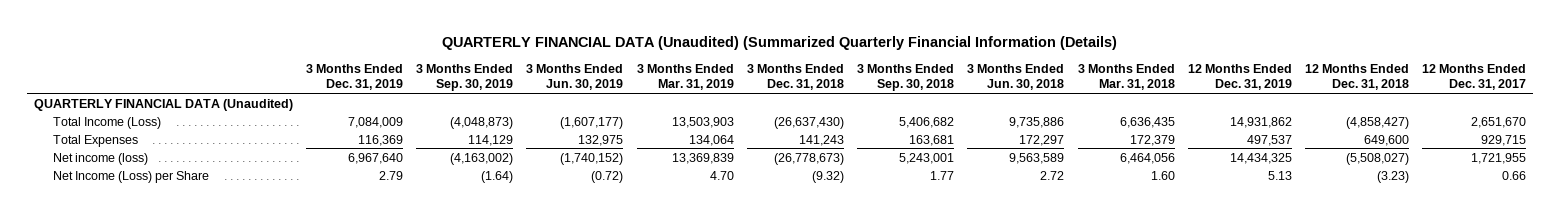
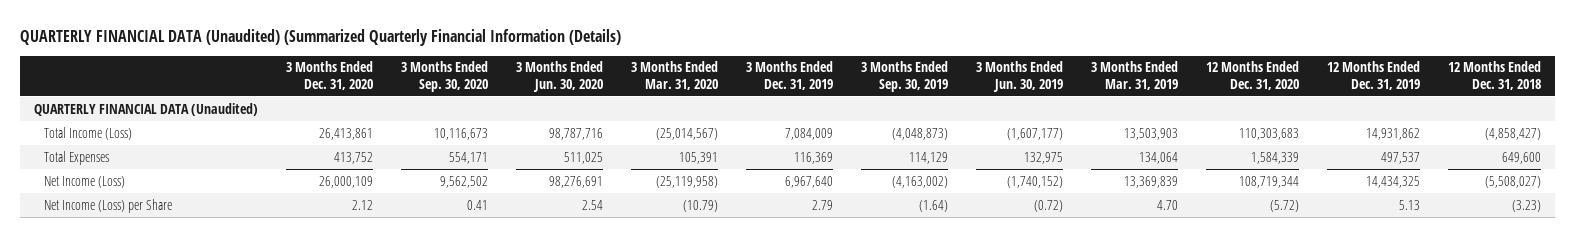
[746,64,844,91] 3 Months Ended Dec. 31, 2018 -> none
[857,64,955,92] 3 Months Ended Sep. 30, 2018 -> none
[967,64,1065,91] 3 Months Ended Jun. 30, 2018 -> none
[1077,64,1175,91] 3 Months Ended Mar. 31, 2018 -> none
[1422,64,1527,91] 12 Months Ended Dec. 31, 2017 -> none
none -> [286,61,374,90] 3 Months Ended Dec. 31, 2020
none -> [401,61,489,92] 3 Months Ended Sep. 30, 2020
none -> [516,61,604,92] 3 Months Ended Jun. 30, 2020
none -> [631,61,719,90] 3 Months Ended Mar. 31, 2020
none -> [1206,61,1300,90] 12 Months Ended Dec. 31, 2020
[53,152,149,165] Net income (loss) -> [43,175,125,188] Net Income (Loss)

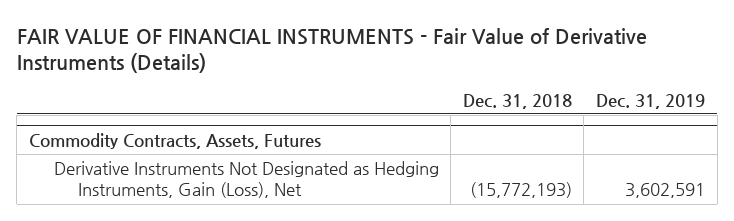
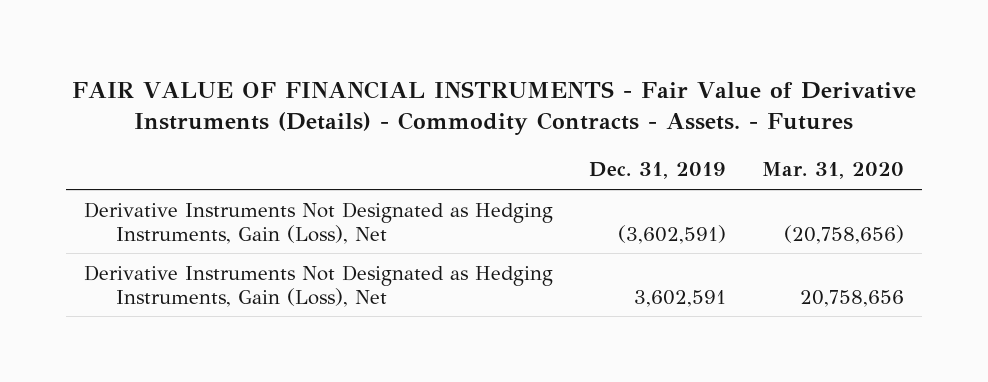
[16,27,647,73] FAIR VALUE OF FINANCIAL INSTRUMENTS - Fair Value of Derivative Instruments (Details) -> [71,80,916,136] FAIR VALUE OF FINANCIAL INSTRUMENTS - Fair Value of Derivative Instruments (Details) - Commodity Contracts - Assets. - Futures
[462,93,572,109] Dec. 31, 2018 -> none
none -> [761,162,904,180] Mar. 31, 2020
[28,132,321,149] Commodity Contracts, Assets, Futures -> none
none -> [83,201,553,244] Derivative Instruments Not Designated as Hedging Instruments, Gain (Loss), Net

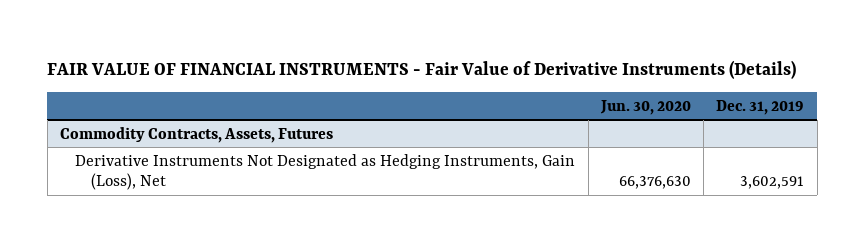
[71,80,916,136] FAIR VALUE OF FINANCIAL INSTRUMENTS - Fair Value of Derivative Instruments (Details) - Commodity Contracts - Assets. - Futures -> [47,59,797,79] FAIR VALUE OF FINANCIAL INSTRUMENTS - Fair Value of Derivative Instruments (Details)
[761,162,904,180] Mar. 31, 2020 -> none
none -> [599,99,691,115] Jun. 30, 2020
[83,201,553,244] Derivative Instruments Not Designated as Hedging Instruments, Gain (Loss), Net -> none
none -> [60,126,334,143] Commodity Contracts, Assets, Futures

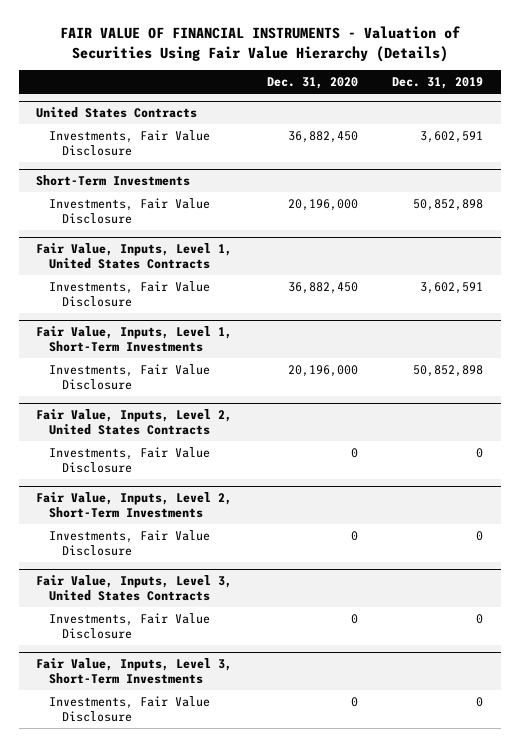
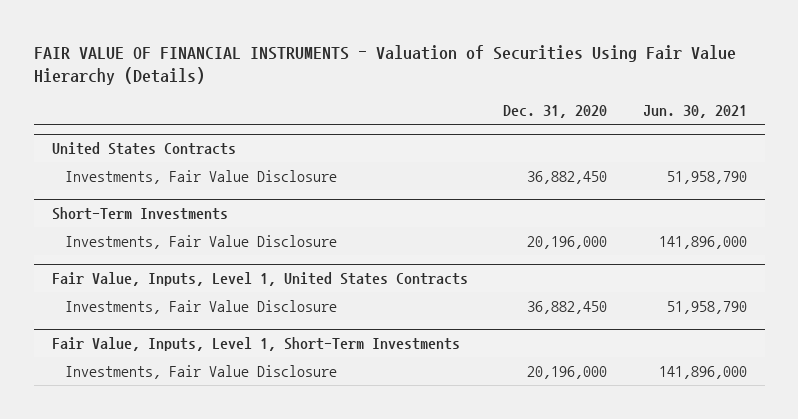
[392,77,484,90] Dec. 31, 2019 -> none
none -> [642,105,747,119] Jun. 30, 2021
[36,409,233,436] Fair Value, Inputs, Level 2, United States Contracts -> none
[49,446,211,473] Investments, Fair Value Disclosure -> none
[36,492,233,519] Fair Value, Inputs, Level 2, Short-Term Investments -> none
[49,529,211,556] Investments, Fair Value Disclosure -> none
[36,575,233,602] Fair Value, Inputs, Level 3, United States Contracts -> none
[49,612,211,639] Investments, Fair Value Disclosure -> none
[36,658,233,685] Fair Value, Inputs, Level 3, Short-Term Investments -> none
[49,695,211,722] Investments, Fair Value Disclosure -> none

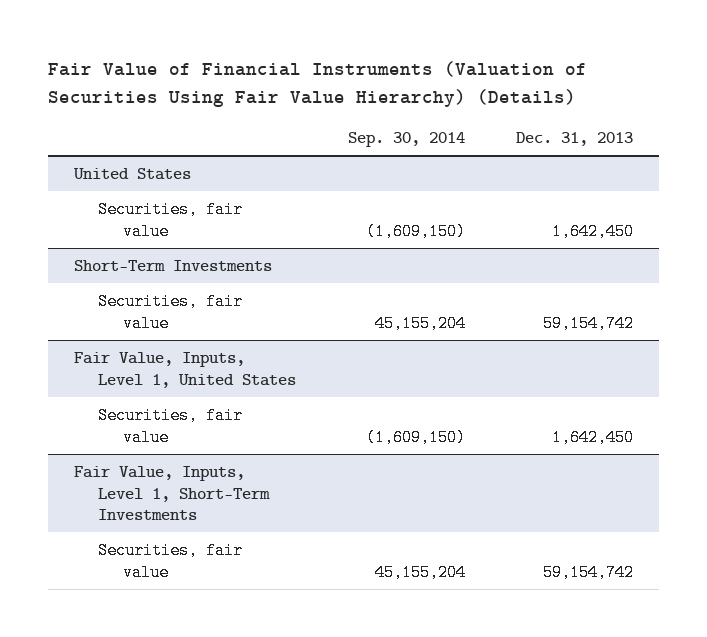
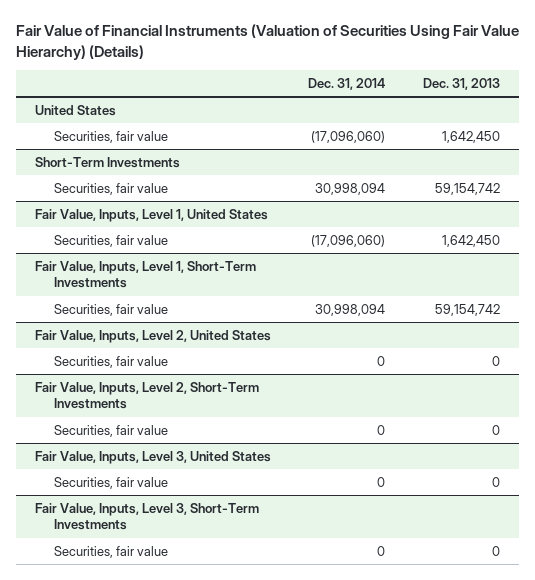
[347,131,465,147] Sep. 30, 2014 -> none
none -> [308,77,386,90] Dec. 31, 2014
none -> [34,329,271,343] Fair Value, Inputs, Level 2, United States
none -> [54,355,169,368] Securities, fair value
none -> [34,381,259,410] Fair Value, Inputs, Level 2, Short-Term Investments
none -> [54,424,169,437] Securities, fair value
none -> [34,450,271,464] Fair Value, Inputs, Level 3, United States
none -> [54,476,169,489] Securities, fair value
none -> [34,502,259,531] Fair Value, Inputs, Level 3, Short-Term Investments
none -> [54,545,169,558] Securities, fair value

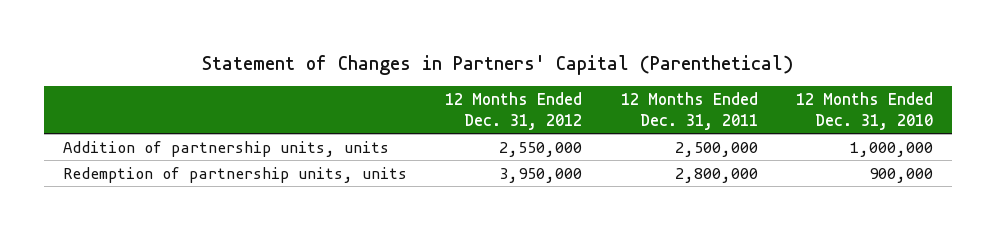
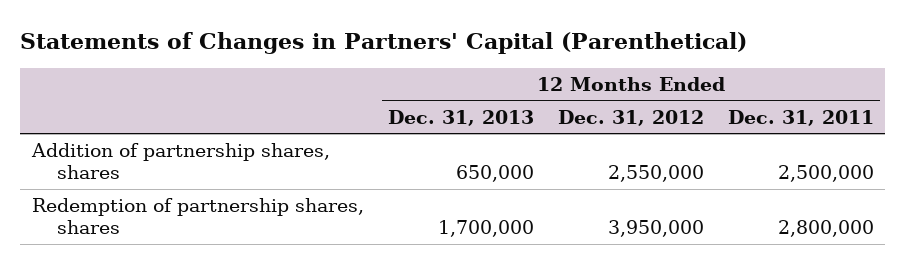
[201,54,793,75] Statement of Changes in Partners' Capital (Parenthetical) -> [20,32,748,55] Statements of Changes in Partners' Capital (Parenthetical)
[795,91,933,130] 12 Months Ended Dec. 31, 2010 -> none
none -> [387,109,534,126] Dec. 31, 2013
[63,140,390,157] Addition of partnership units, units -> [31,143,331,180] Addition of partnership shares, shares
[63,166,408,183] Redemption of partnership units, units -> [32,198,365,235] Redemption of partnership shares, shares

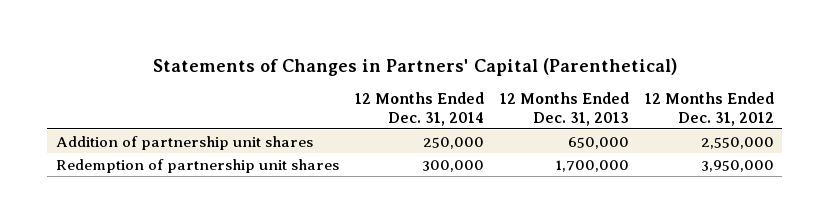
[727,109,874,126] Dec. 31, 2011 -> none
none -> [354,92,484,127] 12 Months Ended Dec. 31, 2014
[31,143,331,180] Addition of partnership shares, shares -> [55,135,313,150] Addition of partnership unit shares
[32,198,365,235] Redemption of partnership shares, shares -> [55,158,339,173] Redemption of partnership unit shares

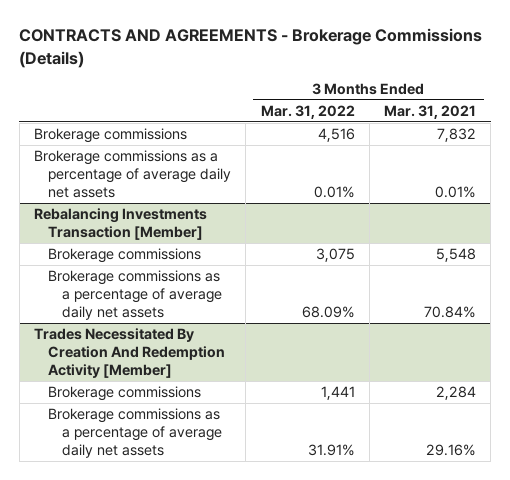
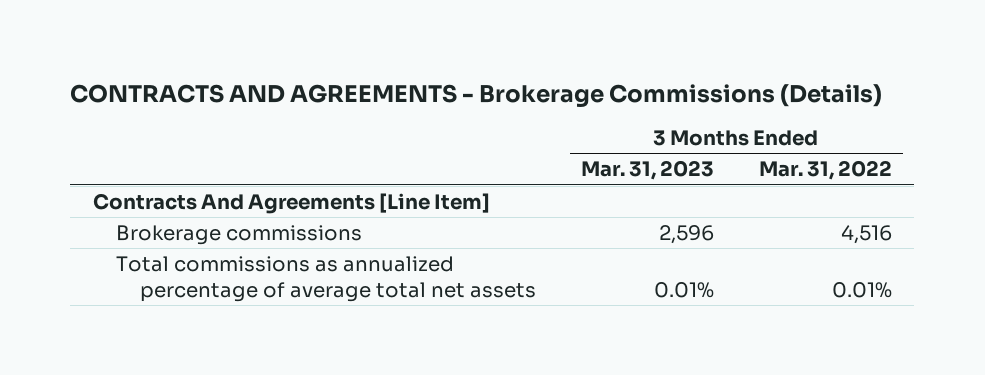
[384,104,477,119] Mar. 31, 2021 -> none
none -> [581,160,715,181] Mar. 31, 2023
none -> [92,193,490,215] Contracts And Agreements [Line Item]
[33,208,207,240] Rebalancing Investments Transaction [Member] -> none
[48,248,202,264] Brokerage commissions -> none
[48,270,223,320] Brokerage commissions as a percentage of average daily net assets -> none
[33,328,226,378] Trades Necessitated By Creation And Redemption Activity [Member] -> none
[48,386,202,402] Brokerage commissions -> none
[48,408,223,458] Brokerage commissions as a percentage of average daily net assets -> none
[33,150,232,198] Brokerage commissions as a percentage of average daily net assets -> [116,256,537,302] Total commissions as annualized percentage of average total net assets

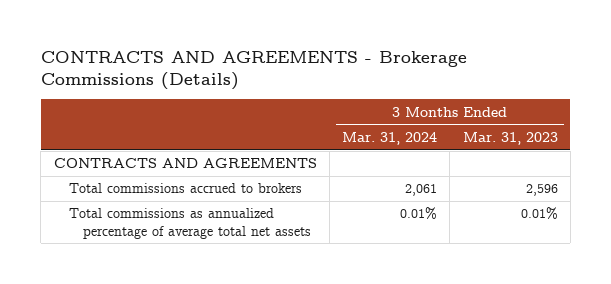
[758,160,892,181] Mar. 31, 2022 -> none
none -> [342,131,438,145] Mar. 31, 2024
[92,193,490,215] Contracts And Agreements [Line Item] -> [53,158,317,169] CONTRACTS AND AGREEMENTS
[116,225,363,246] Brokerage commissions -> [68,183,302,194] Total commissions accrued to brokers

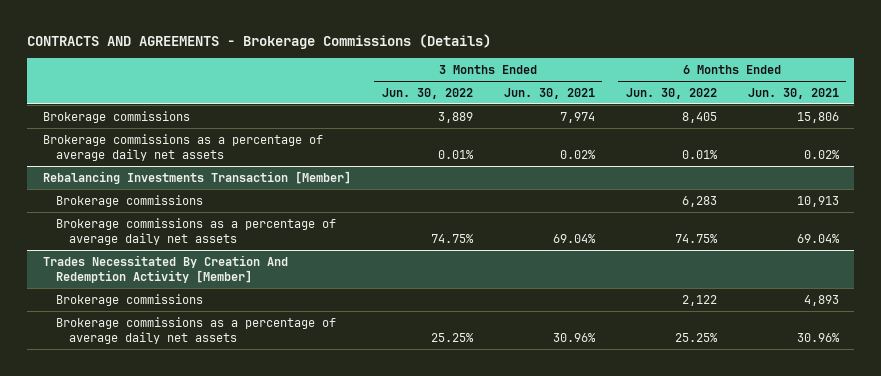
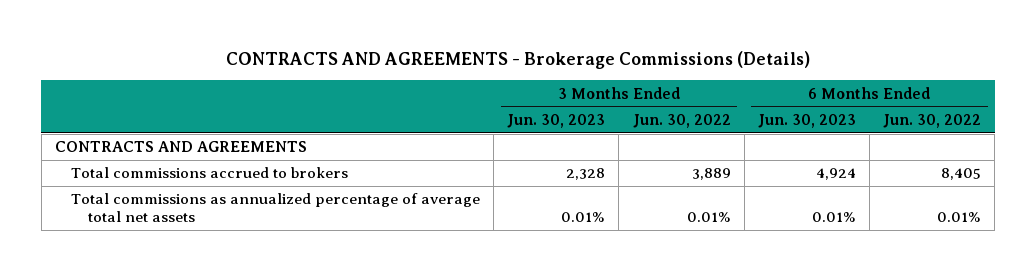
[503,87,595,99] Jun. 30, 2021 -> none
[747,87,839,99] Jun. 30, 2021 -> none
none -> [507,113,606,128] Jun. 30, 2023
none -> [757,113,856,128] Jun. 30, 2023
[42,170,351,184] Rebalancing Investments Transaction [Member] -> none
[55,194,203,207] Brokerage commissions -> none
[55,217,336,246] Brokerage commissions as a percentage of average daily net assets -> none
[42,254,288,284] Trades Necessitated By Creation And Redemption Activity [Member] -> none
[55,293,203,306] Brokerage commissions -> none
[55,316,336,345] Brokerage commissions as a percentage of average daily net assets -> none
none -> [54,141,307,153] CONTRACTS AND AGREEMENTS
[42,110,190,123] Brokerage commissions -> [71,167,349,179] Total commissions accrued to brokers
[42,133,323,162] Brokerage commissions as a percentage of average daily net assets -> [71,193,481,223] Total commissions as annualized percentage of average total net assets

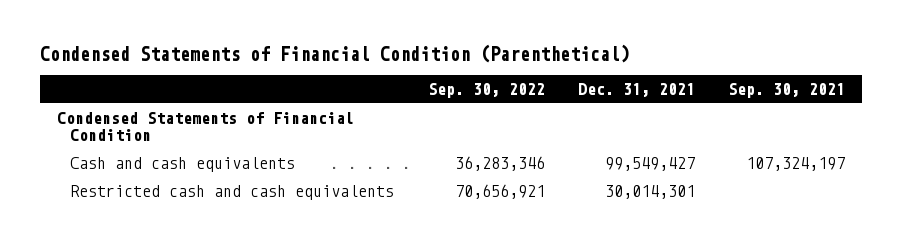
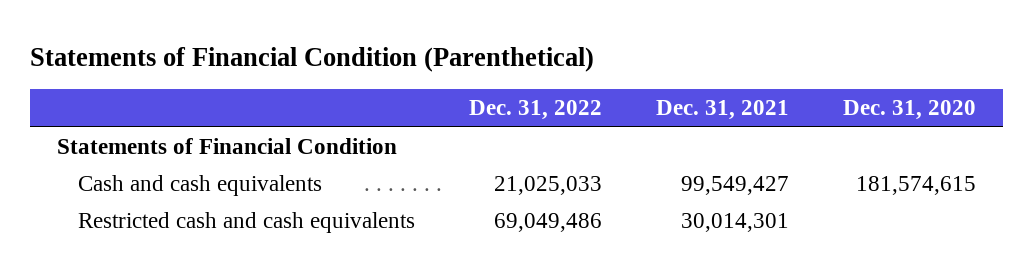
[40,44,631,64] Condensed Statements of Financial Condition (Parenthetical) -> [30,47,595,73] Statements of Financial Condition (Parenthetical)
[427,83,545,99] Sep. 30, 2022 -> none
[728,83,846,99] Sep. 30, 2021 -> none
none -> [468,100,602,121] Dec. 31, 2022
none -> [842,100,976,121] Dec. 31, 2020
[56,112,354,142] Condensed Statements of Financial Condition -> [57,138,398,155] Statements of Financial Condition

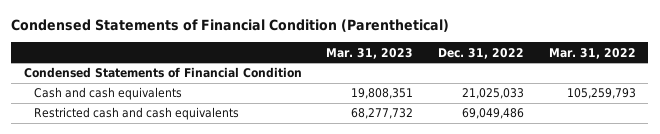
[30,47,595,73] Statements of Financial Condition (Parenthetical) -> [11,19,450,33] Condensed Statements of Financial Condition (Parenthetical)
[655,100,789,121] Dec. 31, 2021 -> none
[842,100,976,121] Dec. 31, 2020 -> none
none -> [326,47,414,59] Mar. 31, 2023
none -> [548,47,636,59] Mar. 31, 2022
[57,138,398,155] Statements of Financial Condition -> [23,67,302,79] Condensed Statements of Financial Condition

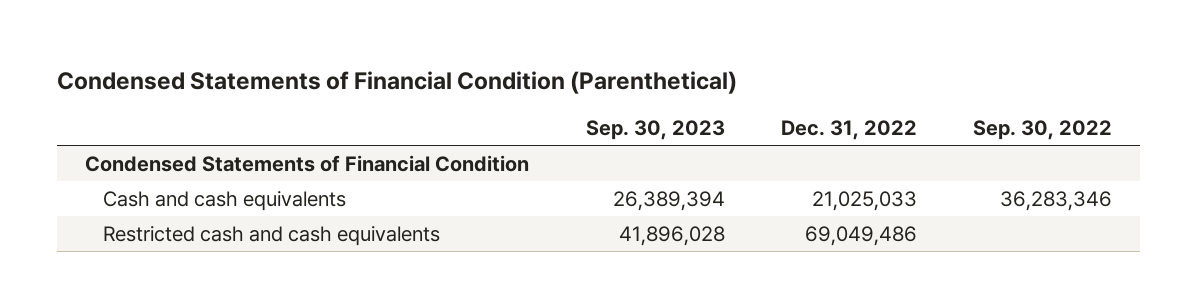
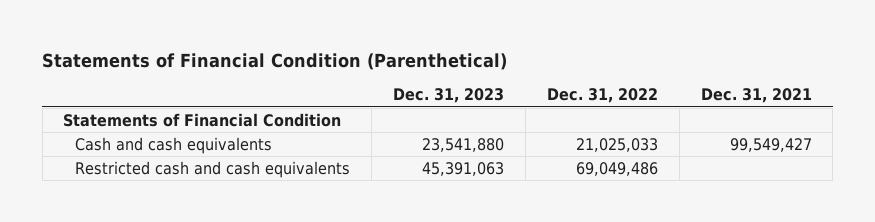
[57,71,738,95] Condensed Statements of Financial Condition (Parenthetical) -> [42,52,508,70] Statements of Financial Condition (Parenthetical)
[585,119,725,140] Sep. 30, 2023 -> none
[972,119,1112,140] Sep. 30, 2022 -> none
none -> [392,88,504,104] Dec. 31, 2023
none -> [700,88,812,104] Dec. 31, 2021
[85,154,530,172] Condensed Statements of Financial Condition -> [63,112,342,127] Statements of Financial Condition

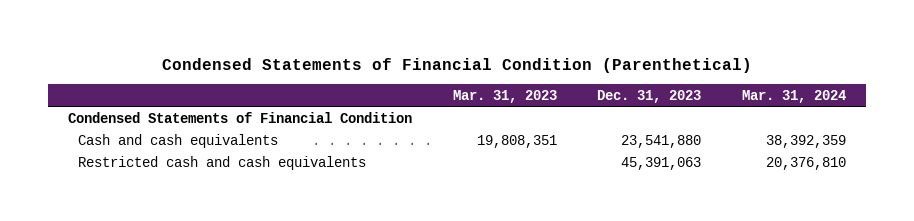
[42,52,508,70] Statements of Financial Condition (Parenthetical) -> [161,57,752,73] Condensed Statements of Financial Condition (Parenthetical)
[546,88,658,104] Dec. 31, 2022 -> none
[700,88,812,104] Dec. 31, 2021 -> none
none -> [452,89,557,103] Mar. 31, 2023
none -> [741,89,846,103] Mar. 31, 2024
[63,112,342,127] Statements of Financial Condition -> [68,111,413,123] Condensed Statements of Financial Condition

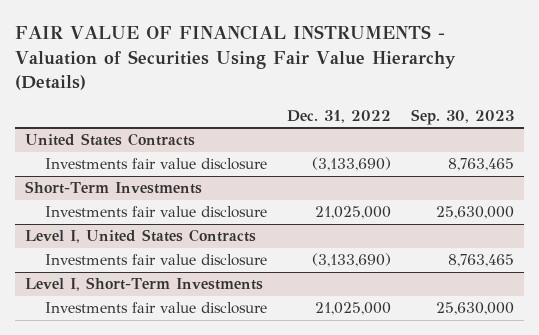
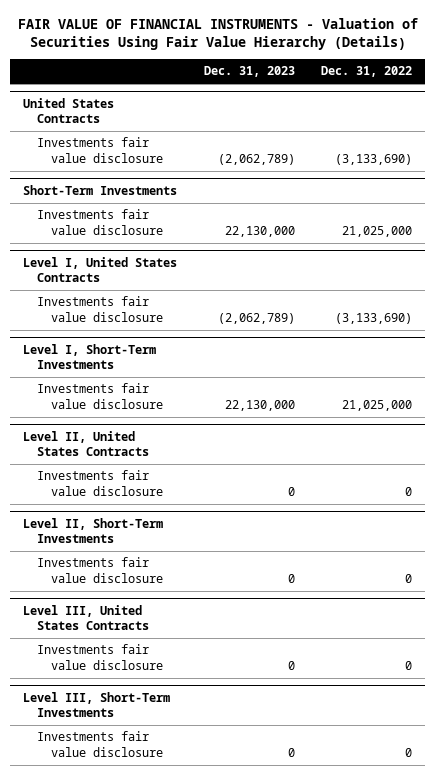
[410,108,514,125] Sep. 30, 2023 -> none
none -> [203,66,295,78] Dec. 31, 2023
none -> [23,431,150,457] Level II, United States Contracts
none -> [37,470,163,496] Investments fair value disclosure
none -> [23,518,164,544] Level II, Short-Term Investments
none -> [37,557,163,583] Investments fair value disclosure
none -> [23,605,150,631] Level III, United States Contracts
none -> [37,644,163,670] Investments fair value disclosure
none -> [23,692,171,718] Level III, Short-Term Investments
none -> [37,731,163,757] Investments fair value disclosure

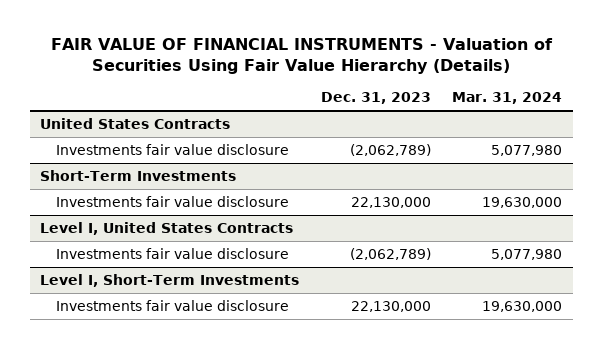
[321,66,413,78] Dec. 31, 2022 -> none
none -> [452,92,563,105] Mar. 31, 2024
[23,431,150,457] Level II, United States Contracts -> none
[37,470,163,496] Investments fair value disclosure -> none
[23,518,164,544] Level II, Short-Term Investments -> none
[37,557,163,583] Investments fair value disclosure -> none
[23,605,150,631] Level III, United States Contracts -> none
[37,644,163,670] Investments fair value disclosure -> none
[23,692,171,718] Level III, Short-Term Investments -> none
[37,731,163,757] Investments fair value disclosure -> none

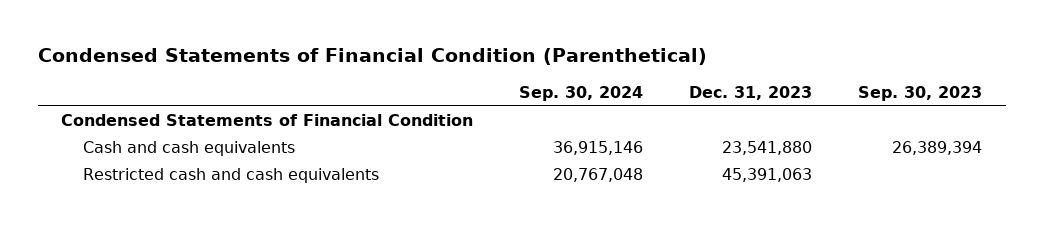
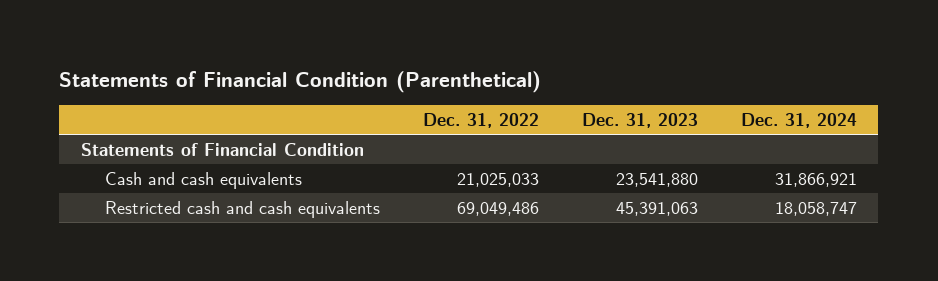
[37,48,707,66] Condensed Statements of Financial Condition (Parenthetical) -> [59,71,542,94] Statements of Financial Condition (Parenthetical)
[518,85,643,101] Sep. 30, 2024 -> none
[858,85,983,101] Sep. 30, 2023 -> none
none -> [423,112,540,128] Dec. 31, 2022
none -> [740,112,857,128] Dec. 31, 2024
[60,114,473,127] Condensed Statements of Financial Condition -> [80,142,364,156] Statements of Financial Condition

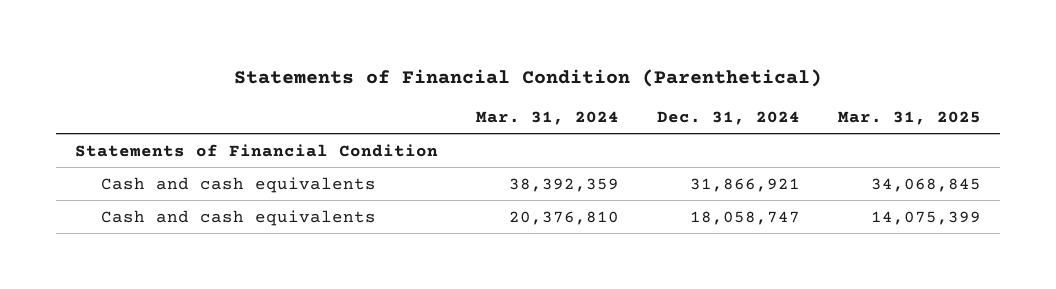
[423,112,540,128] Dec. 31, 2022 -> none
[581,112,698,128] Dec. 31, 2023 -> none
none -> [475,110,619,125] Mar. 31, 2024
none -> [838,110,982,125] Mar. 31, 2025
[105,200,381,218] Restricted cash and cash equivalents -> [101,209,377,226] Cash and cash equivalents

